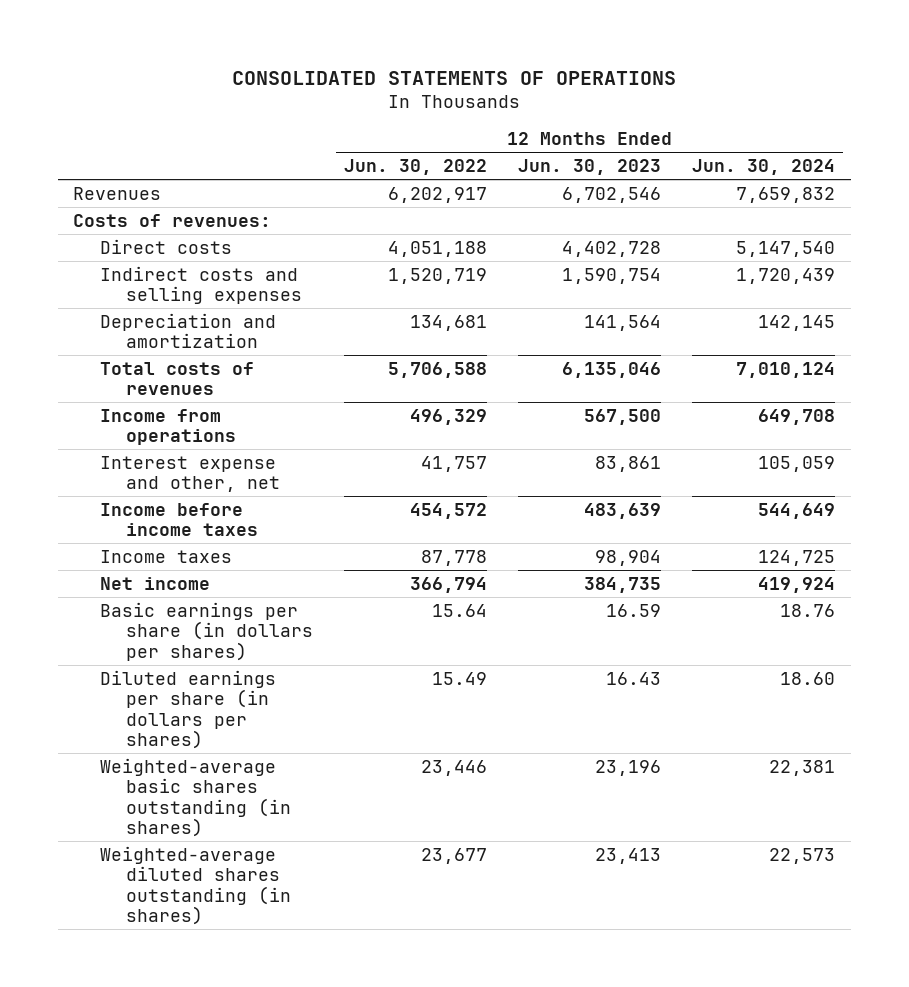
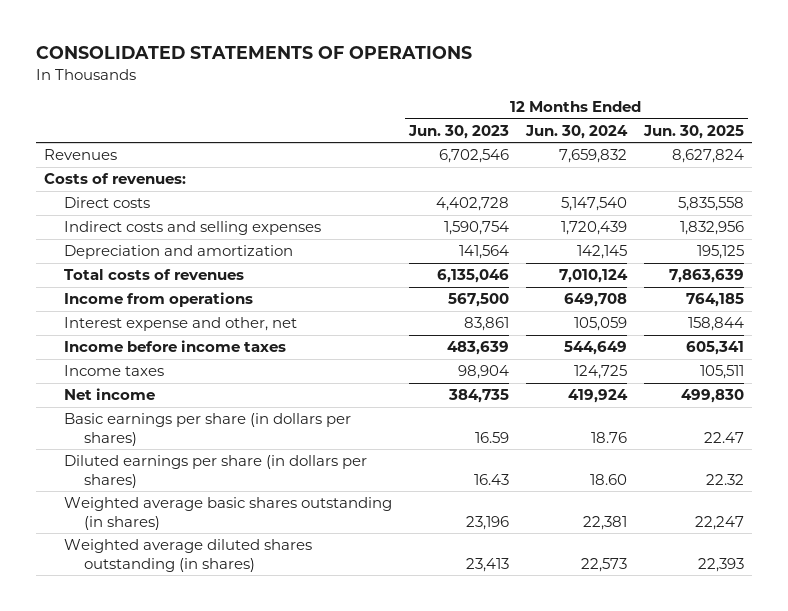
[344,159,488,176] Jun. 30, 2022 -> none
none -> [642,124,744,139] Jun. 30, 2025
[99,757,292,838] Weighted-average basic shares outstanding (in shares) -> [64,497,393,530] Weighted average basic shares outstanding (in shares)
[99,845,292,926] Weighted-average diluted shares outstanding (in shares) -> [64,539,313,572] Weighted average diluted shares outstanding (in shares)

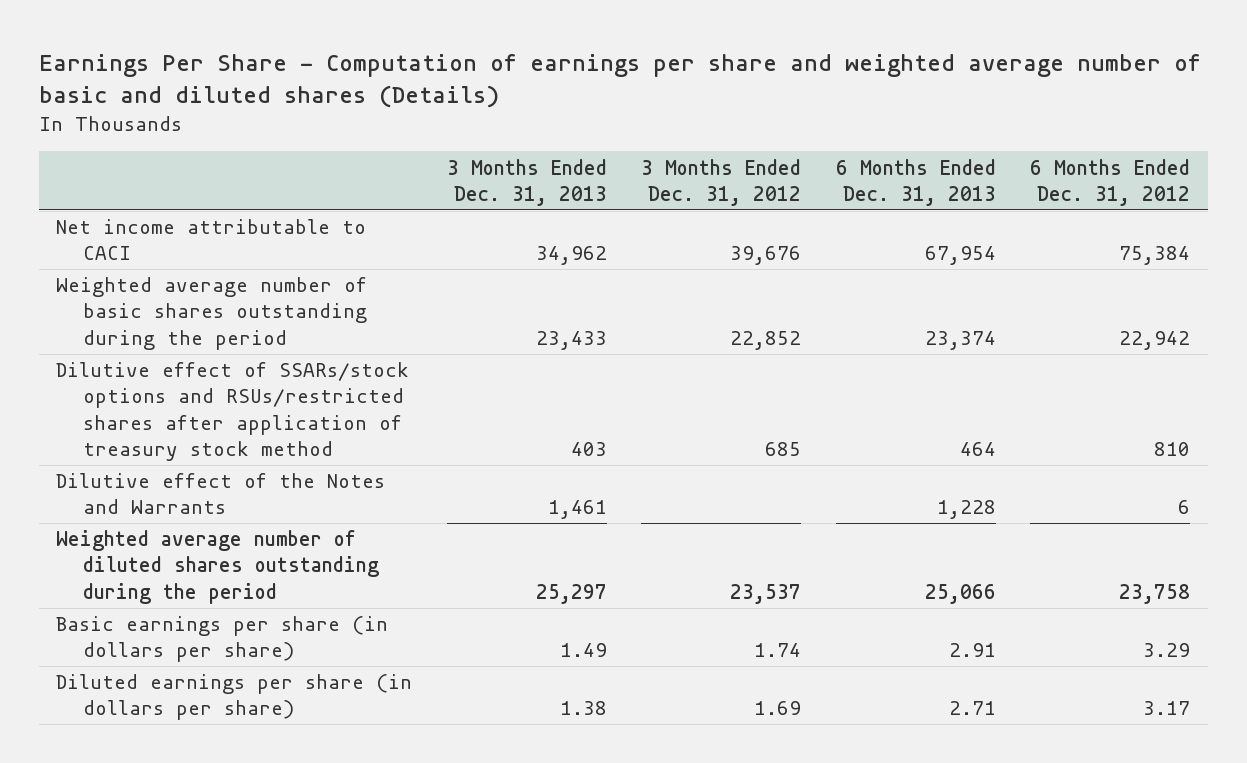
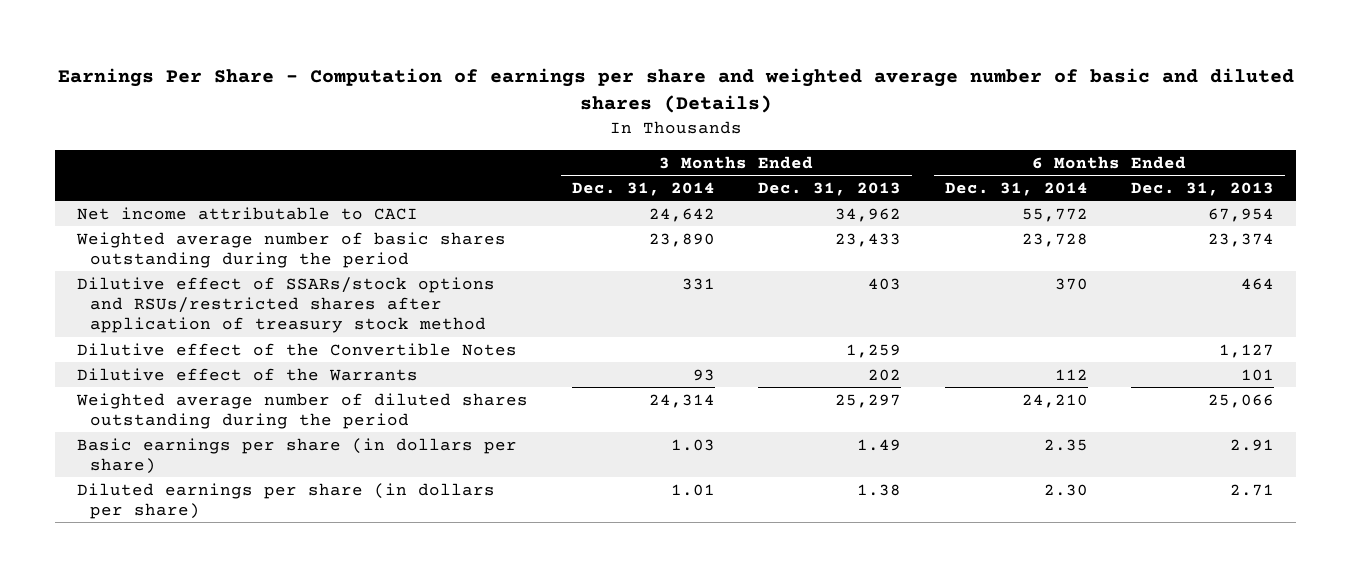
[641,158,802,206] 3 Months Ended Dec. 31, 2012 -> none
[1030,158,1191,206] 6 Months Ended Dec. 31, 2012 -> none
none -> [571,181,715,196] Dec. 31, 2014
none -> [944,181,1088,196] Dec. 31, 2014
[56,473,386,515] Dilutive effect of the Notes and Warrants -> [77,342,518,356] Dilutive effect of the Convertible Notes
[547,500,607,520] 1,461 -> [846,343,902,358] 1,259
[936,500,996,520] 1,228 -> [1219,343,1275,358] 1,127
none -> [77,367,419,381] Dilutive effect of the Warrants

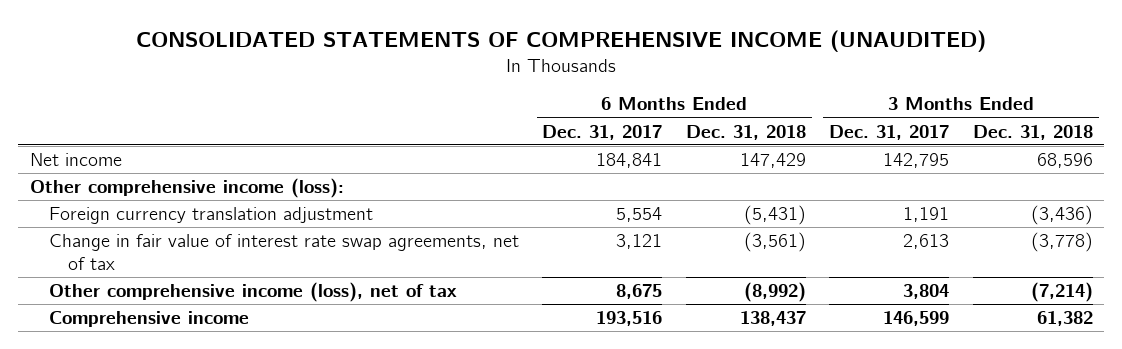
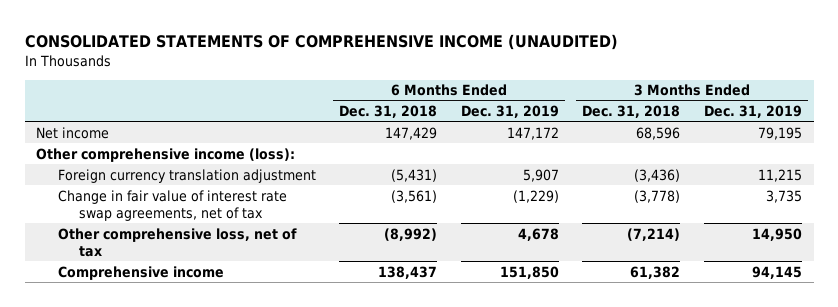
[542,124,663,140] Dec. 31, 2017 -> none
[829,124,950,140] Dec. 31, 2017 -> none
none -> [460,104,559,118] Dec. 31, 2019
none -> [703,104,802,118] Dec. 31, 2019
[48,282,457,303] Other comprehensive income (loss), net of tax -> [57,227,297,257] Other comprehensive loss, net of tax

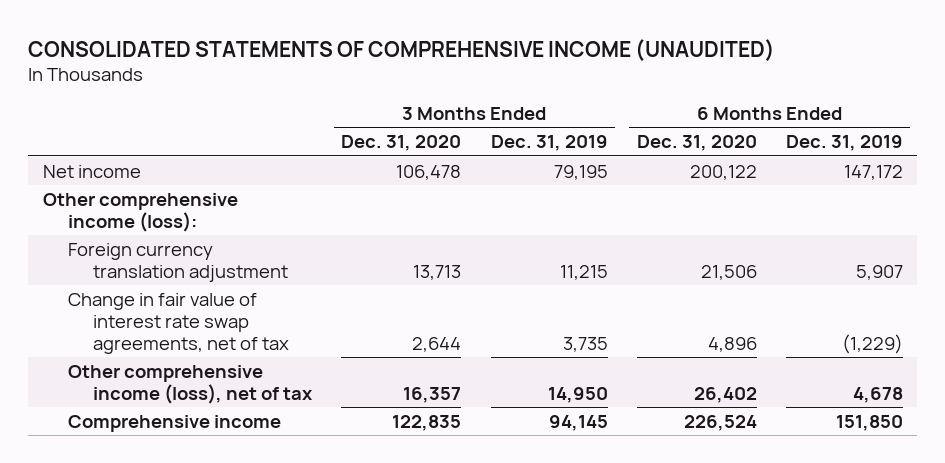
[339,104,438,118] Dec. 31, 2018 -> none
[582,104,681,118] Dec. 31, 2018 -> none
none -> [341,135,462,152] Dec. 31, 2020
none -> [636,135,757,152] Dec. 31, 2020
[57,227,297,257] Other comprehensive loss, net of tax -> [67,364,314,404] Other comprehensive income (loss), net of tax

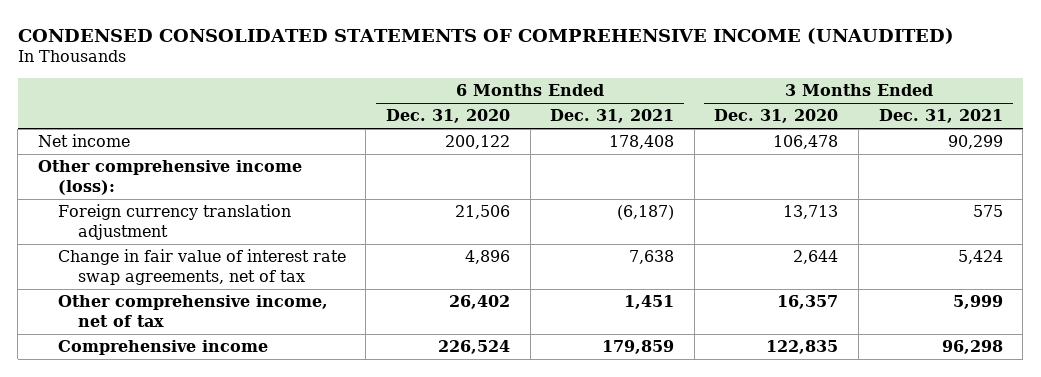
[28,38,776,61] CONSOLIDATED STATEMENTS OF COMPREHENSIVE INCOME (UNAUDITED) -> [17,27,954,44] CONDENSED CONSOLIDATED STATEMENTS OF COMPREHENSIVE INCOME (UNAUDITED)
[490,135,608,152] Dec. 31, 2019 -> none
[785,135,903,152] Dec. 31, 2019 -> none
none -> [550,109,675,124] Dec. 31, 2021
none -> [878,109,1003,124] Dec. 31, 2021
[67,364,314,404] Other comprehensive income (loss), net of tax -> [57,295,328,327] Other comprehensive income, net of tax

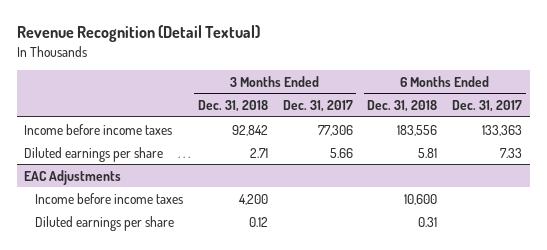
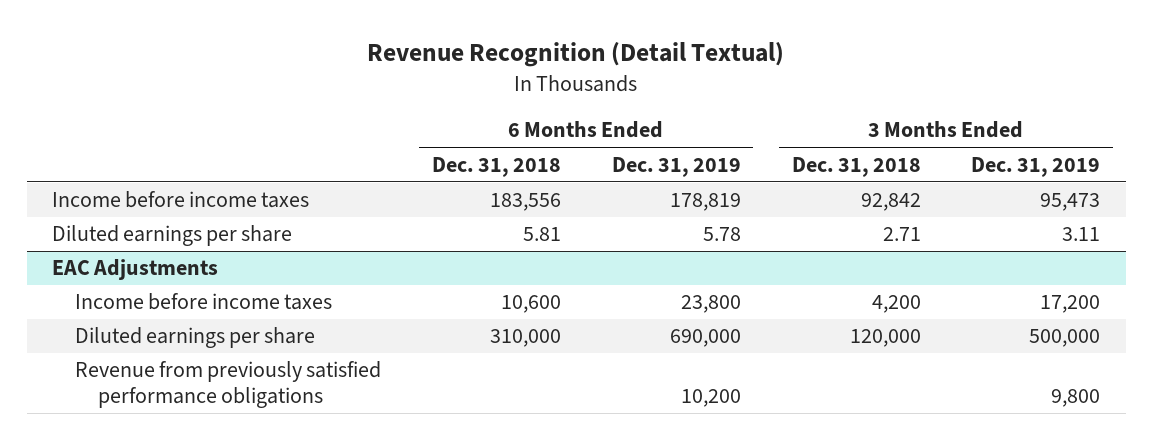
[282,100,353,113] Dec. 31, 2017 -> none
[452,100,523,113] Dec. 31, 2017 -> none
none -> [611,156,741,177] Dec. 31, 2019
none -> [971,156,1101,177] Dec. 31, 2019
[248,216,268,227] 0.12 -> [849,329,921,348] 120,000
[418,216,438,227] 0.31 -> [489,329,561,348] 310,000
none -> [75,361,382,408] Revenue from previously satisfied performance obligations

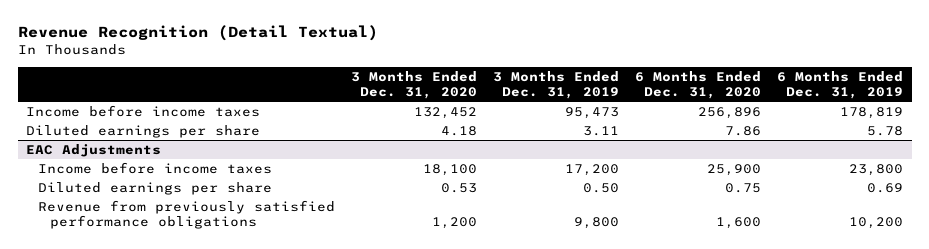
[431,156,561,177] Dec. 31, 2018 -> none
[791,156,921,177] Dec. 31, 2018 -> none
none -> [351,71,478,100] 3 Months Ended Dec. 31, 2020
none -> [635,71,762,100] 6 Months Ended Dec. 31, 2020
[669,329,741,348] 690,000 -> [867,183,904,194] 0.69
[1029,329,1101,348] 500,000 -> [583,183,620,194] 0.50

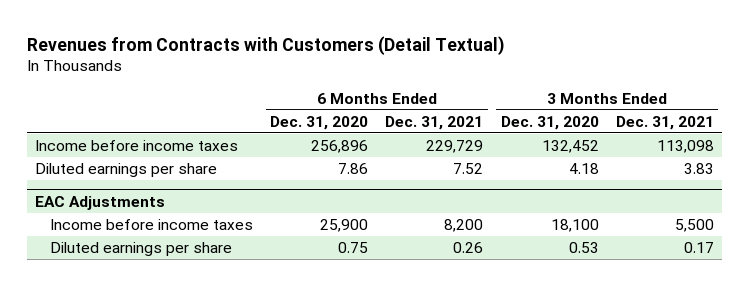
[17,25,378,42] Revenue Recognition (Detail Textual) -> [26,35,505,55] Revenues from Contracts with Customers (Detail Textual)
[493,71,620,100] 3 Months Ended Dec. 31, 2019 -> none
[777,71,904,100] 6 Months Ended Dec. 31, 2019 -> none
none -> [385,115,484,130] Dec. 31, 2021
none -> [615,115,714,130] Dec. 31, 2021
[37,200,335,230] Revenue from previously satisfied performance obligations -> none

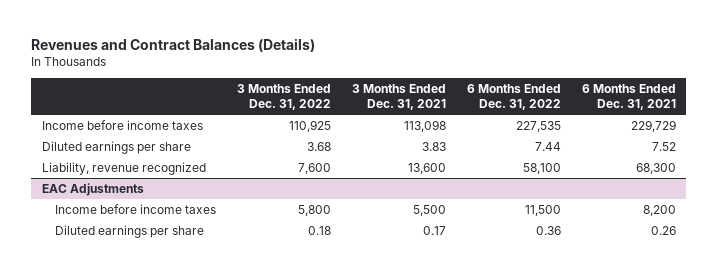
[26,35,505,55] Revenues from Contracts with Customers (Detail Textual) -> [31,37,316,52] Revenues and Contract Balances (Details)
[270,115,369,130] Dec. 31, 2020 -> none
[500,115,599,130] Dec. 31, 2020 -> none
none -> [237,84,332,110] 3 Months Ended Dec. 31, 2022
none -> [466,84,561,110] 6 Months Ended Dec. 31, 2022
none -> [41,162,206,176] Liability, revenue recognized

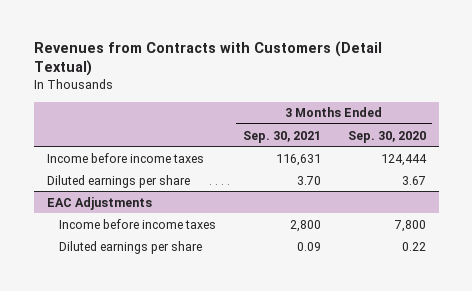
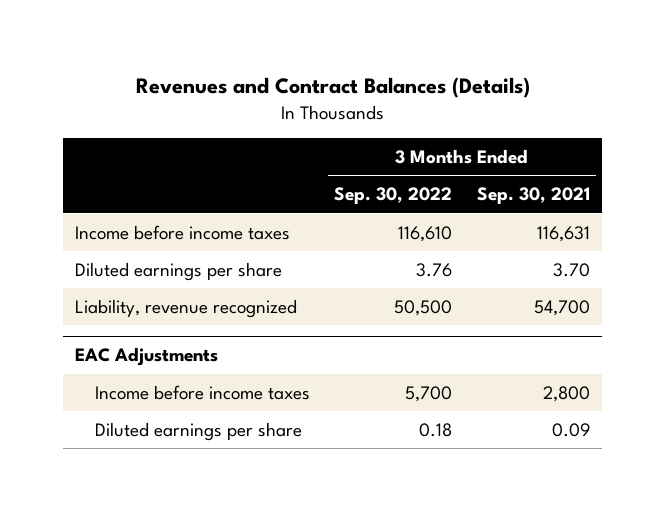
[33,40,382,77] Revenues from Contracts with Customers (Detail Textual) -> [135,76,530,98] Revenues and Contract Balances (Details)
[347,130,426,143] Sep. 30, 2020 -> none
none -> [334,187,453,205] Sep. 30, 2022
none -> [75,298,298,318] Liability, revenue recognized

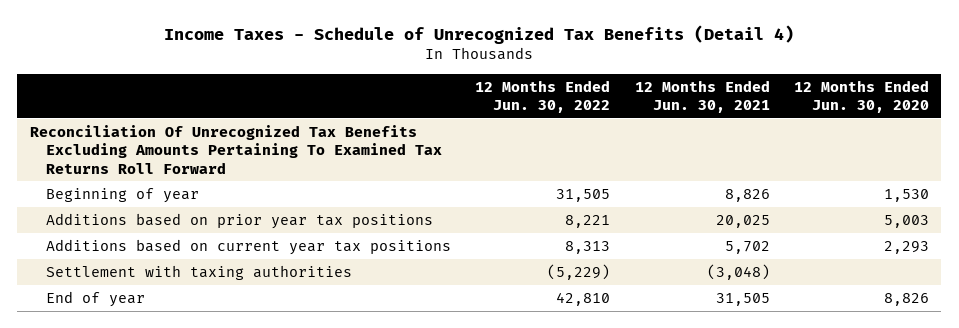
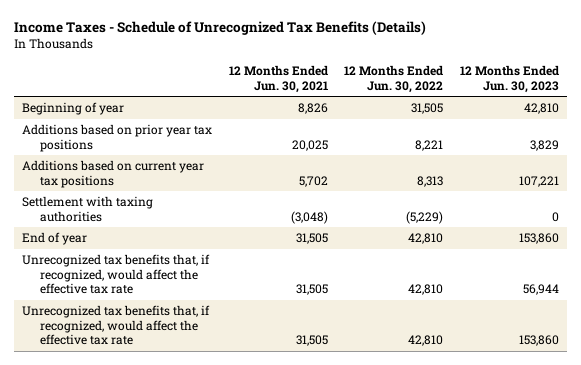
[164,24,795,44] Income Taxes - Schedule of Unrecognized Tax Benefits (Detail 4) -> [13,21,426,36] Income Taxes - Schedule of Unrecognized Tax Benefits (Details)
[794,79,930,113] 12 Months Ended Jun. 30, 2020 -> none
none -> [459,65,559,93] 12 Months Ended Jun. 30, 2023
[29,124,442,174] Reconciliation Of Unrecognized Tax Benefits Excluding Amounts Pertaining To Examined Tax Returns Roll Forward -> none
none -> [21,254,210,295] Unrecognized tax benefits that, if recognized, would affect the effective tax rate
none -> [21,305,210,346] Unrecognized tax benefits that, if recognized, would affect the effective tax rate

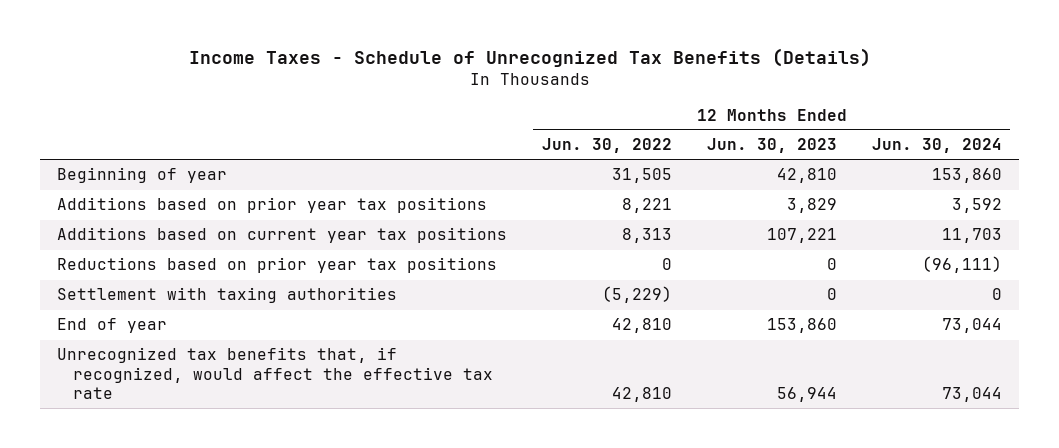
[228,65,328,93] 12 Months Ended Jun. 30, 2021 -> none
none -> [871,138,1002,154] Jun. 30, 2024
none -> [57,257,498,274] Reductions based on prior year tax positions
[21,305,210,346] Unrecognized tax benefits that, if recognized, would affect the effective tax rate -> none

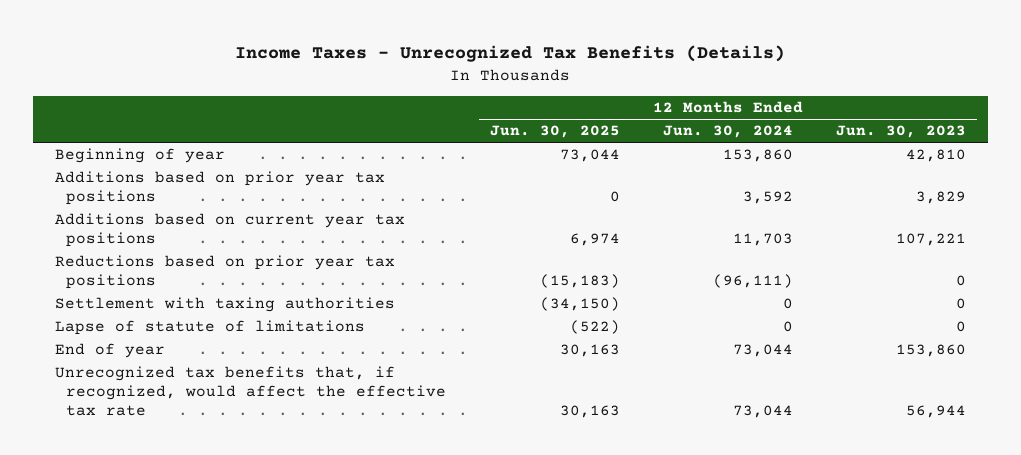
[188,47,871,67] Income Taxes - Schedule of Unrecognized Tax Benefits (Details) -> [235,45,786,63] Income Taxes - Unrecognized Tax Benefits (Details)
[542,138,673,154] Jun. 30, 2022 -> none
none -> [489,125,620,139] Jun. 30, 2025
none -> [54,320,365,336] Lapse of statute of limitations

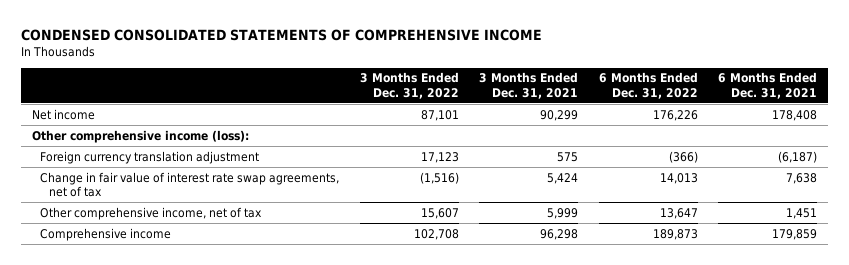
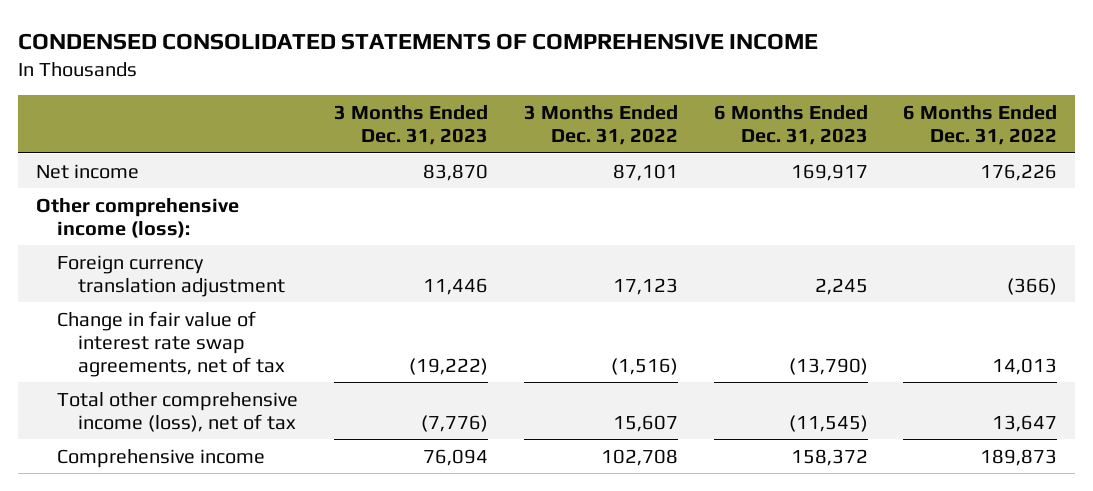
[479,72,579,99] 3 Months Ended Dec. 31, 2021 -> none
[718,72,818,99] 6 Months Ended Dec. 31, 2021 -> none
none -> [333,105,488,146] 3 Months Ended Dec. 31, 2023
none -> [713,105,868,146] 6 Months Ended Dec. 31, 2023
[40,206,263,220] Other comprehensive income, net of tax -> [57,391,299,432] Total other comprehensive income (loss), net of tax

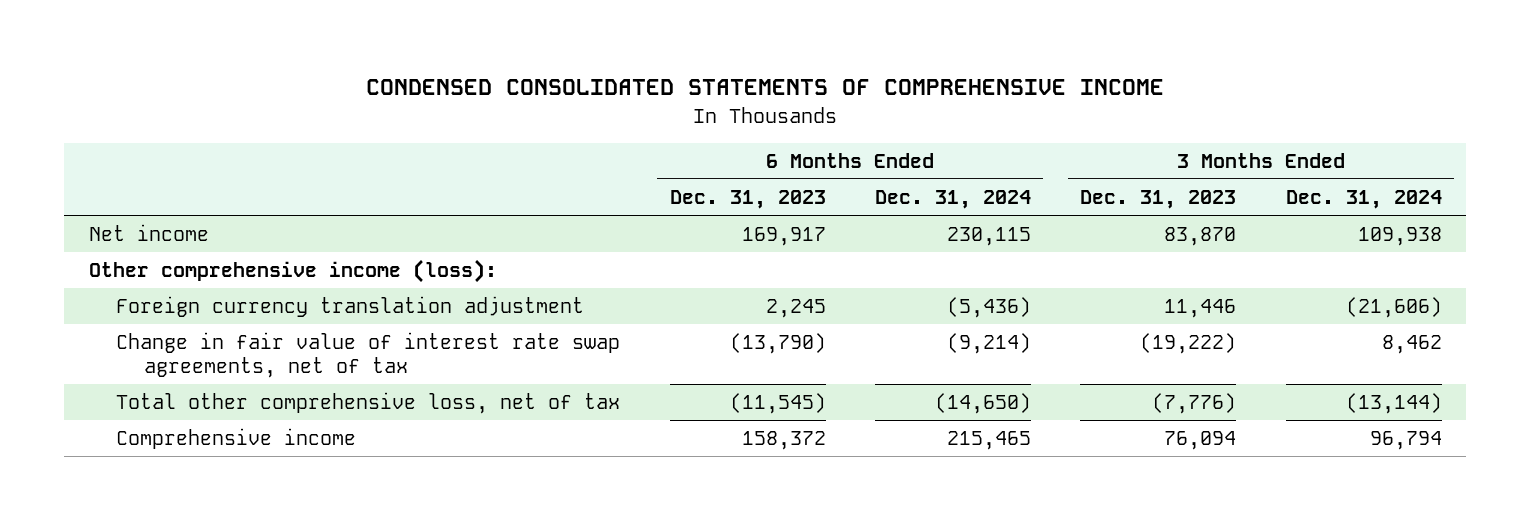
[523,105,678,146] 3 Months Ended Dec. 31, 2022 -> none
[903,105,1058,146] 6 Months Ended Dec. 31, 2022 -> none
none -> [874,190,1031,210] Dec. 31, 2024
none -> [1285,190,1442,210] Dec. 31, 2024
[57,391,299,432] Total other comprehensive income (loss), net of tax -> [116,392,621,415] Total other comprehensive loss, net of tax

